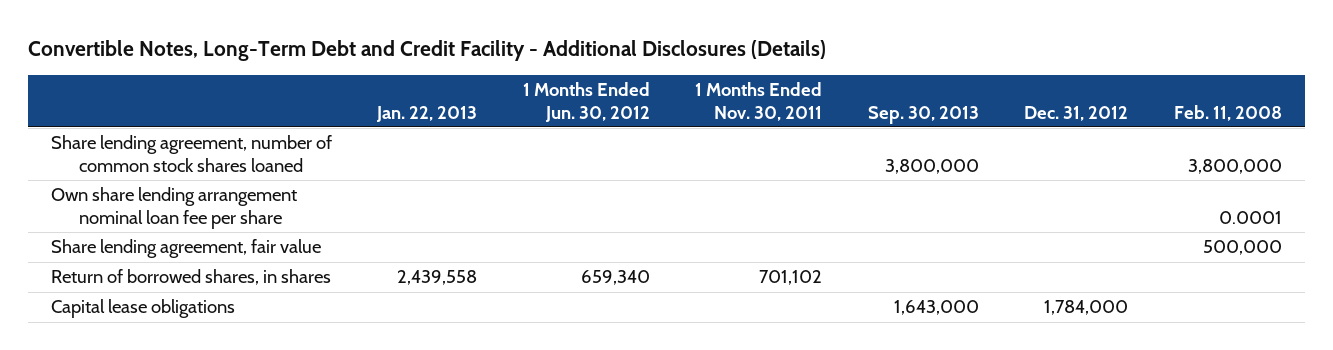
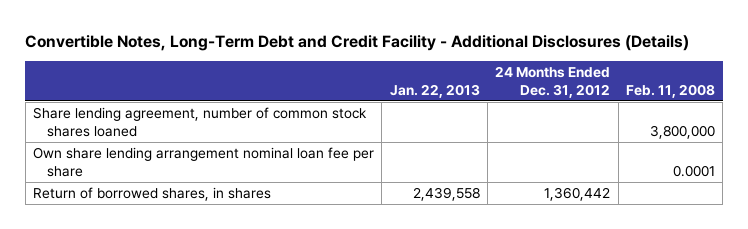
[522,81,650,122] 1 Months Ended Jun. 30, 2012 -> none
[695,81,823,121] 1 Months Ended Nov. 30, 2011 -> none
[867,105,979,124] Sep. 30, 2013 -> none
[1024,105,1129,121] Dec. 31, 2012 -> none
none -> [495,65,611,98] 24 Months Ended Dec. 31, 2012
[50,239,321,259] Share lending agreement, fair value -> none
[50,299,235,319] Capital lease obligations -> none

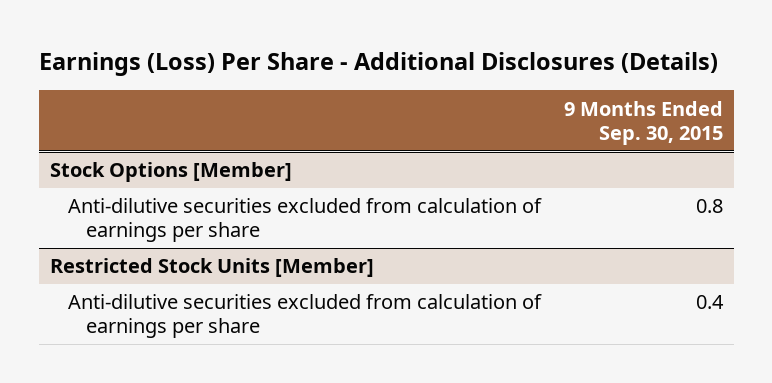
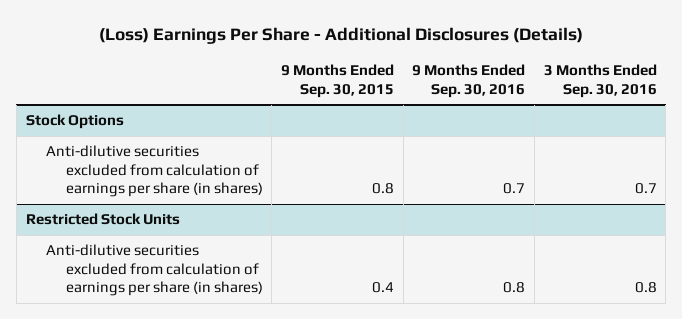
[38,52,718,77] Earnings (Loss) Per Share - Additional Disclosures (Details) -> [99,26,584,44] (Loss) Earnings Per Share - Additional Disclosures (Details)
none -> [412,64,526,98] 9 Months Ended Sep. 30, 2016
none -> [543,64,657,98] 3 Months Ended Sep. 30, 2016
[49,162,292,183] Stock Options [Member] -> [25,114,124,130] Stock Options
[68,198,543,243] Anti-dilutive securities excluded from calculation of earnings per share -> [45,145,263,198] Anti-dilutive securities excluded from calculation of earnings per share (in shares)
[49,258,374,278] Restricted Stock Units [Member] -> [25,213,180,226] Restricted Stock Units
[68,294,543,339] Anti-dilutive securities excluded from calculation of earnings per share -> [45,244,263,297] Anti-dilutive securities excluded from calculation of earnings per share (in shares)

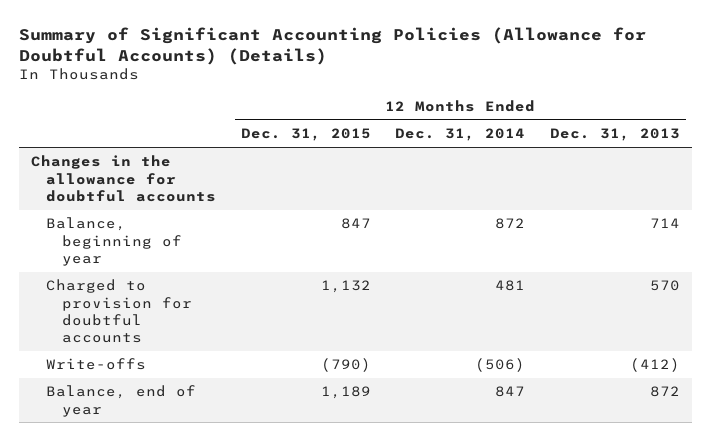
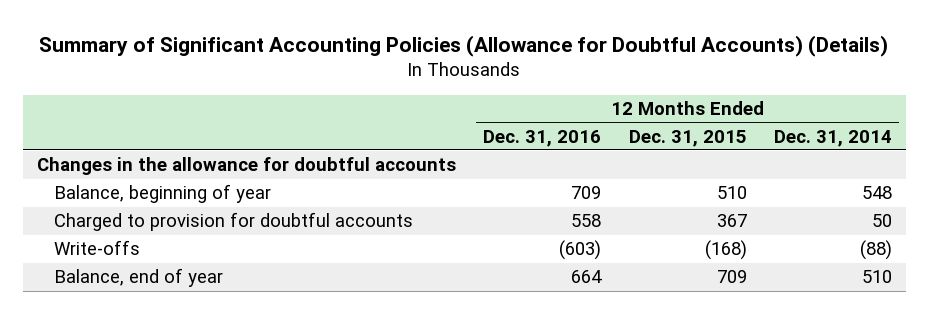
[550,128,681,142] Dec. 31, 2013 -> none
none -> [483,129,602,147] Dec. 31, 2016
[340,218,371,230] 847 -> [716,186,747,200] 510
[495,218,526,230] 872 -> [862,186,893,200] 548
[320,280,371,294] 1,132 -> [716,214,747,228] 367
[495,280,526,292] 481 -> [872,214,893,228] 50
[320,358,371,373] (790) -> [704,240,747,261] (168)
[475,358,526,373] (506) -> [860,240,893,261] (88)
[320,386,371,400] 1,189 -> [716,270,747,284] 709
[495,386,526,398] 847 -> [862,270,893,284] 510

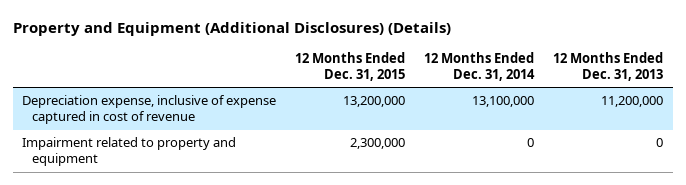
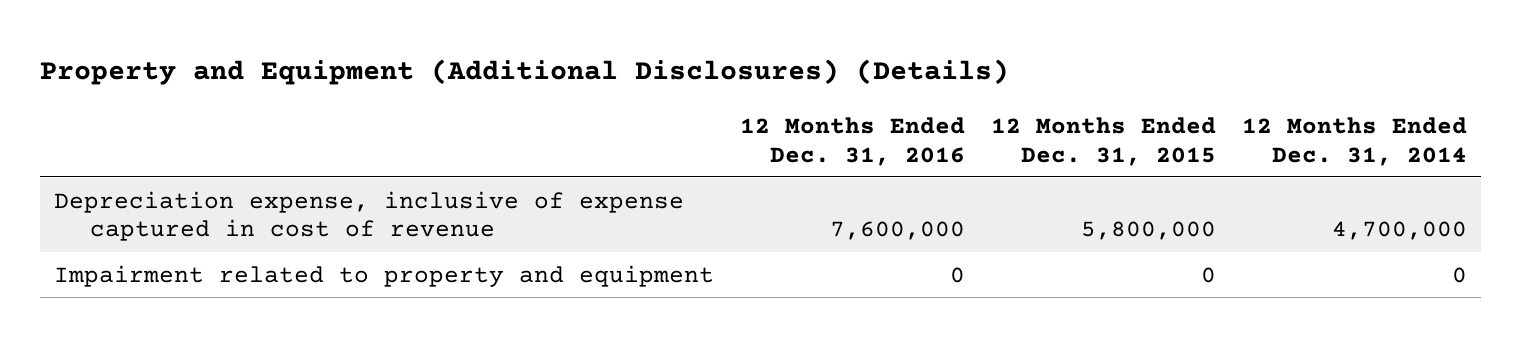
[553,52,664,82] 12 Months Ended Dec. 31, 2013 -> none
none -> [739,116,965,166] 12 Months Ended Dec. 31, 2016
[343,96,406,108] 13,200,000 -> [1081,221,1217,241] 5,800,000
[472,96,535,108] 13,100,000 -> [1332,221,1468,241] 4,700,000
[350,138,406,150] 2,300,000 -> [1201,266,1217,283] 0

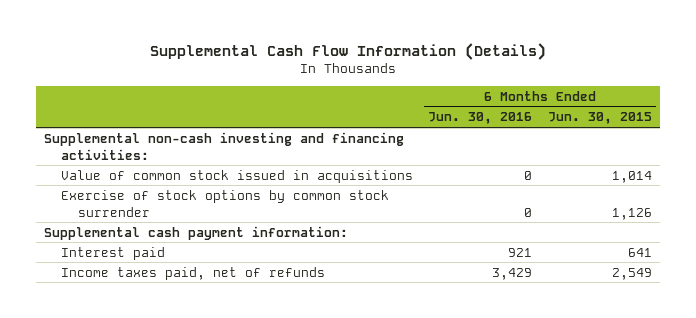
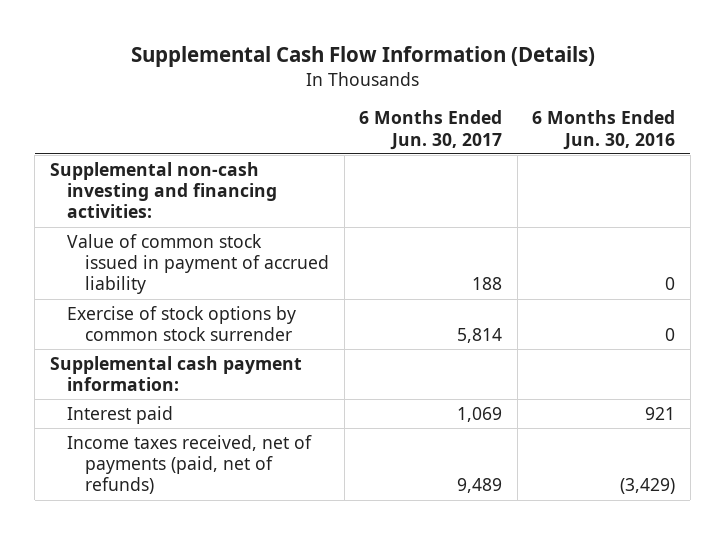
[548,112,653,125] Jun. 30, 2015 -> none
none -> [359,110,503,150] 6 Months Ended Jun. 30, 2017
[60,169,413,183] Value of common stock issued in acquisitions -> [67,233,330,295] Value of common stock issued in payment of accrued liability
[60,266,325,280] Income taxes paid, net of refunds -> [67,434,313,495] Income taxes received, net of payments (paid, net of refunds)
[492,267,533,280] 3,429 -> [620,478,676,495] (3,429)

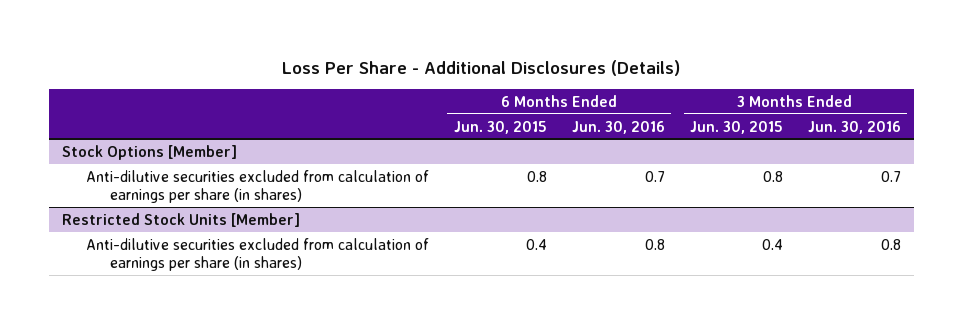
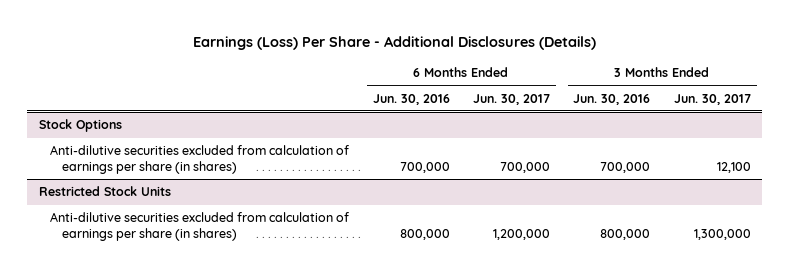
[282,59,681,76] Loss Per Share - Additional Disclosures (Details) -> [192,36,596,51] Earnings (Loss) Per Share - Additional Disclosures (Details)
[453,120,547,134] Jun. 30, 2015 -> none
[689,120,783,134] Jun. 30, 2015 -> none
none -> [473,93,551,105] Jun. 30, 2017
none -> [673,93,751,105] Jun. 30, 2017
[61,144,237,160] Stock Options [Member] -> [38,119,122,133] Stock Options
[644,170,665,182] 0.7 -> [399,162,450,174] 700,000
[880,170,901,182] 0.7 -> [600,162,651,174] 700,000
[61,212,300,227] Restricted Stock Units [Member] -> [38,186,171,197] Restricted Stock Units
[644,238,665,250] 0.8 -> [399,229,450,241] 800,000
[880,238,901,250] 0.8 -> [600,229,651,241] 800,000

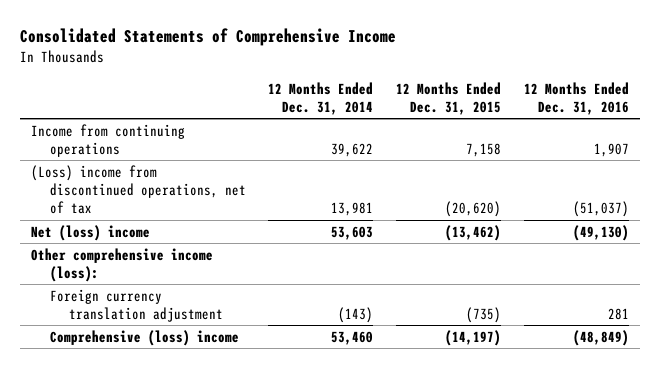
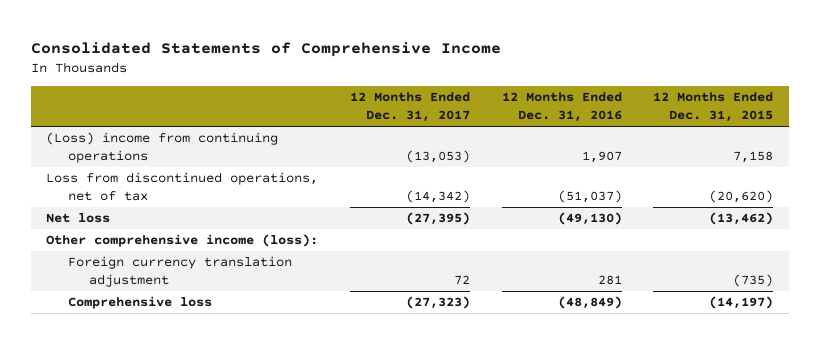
[268,81,374,115] 12 Months Ended Dec. 31, 2014 -> none
none -> [349,92,470,123] 12 Months Ended Dec. 31, 2017
[30,123,185,157] Income from continuing operations -> [46,132,279,164] (Loss) income from continuing operations
[30,164,246,215] (Loss) income from discontinued operations, net of tax -> [46,172,319,202] Loss from discontinued operations, net of tax
[30,224,150,241] Net (loss) income -> [46,213,111,224] Net loss
[49,329,239,346] Comprehensive (loss) income -> [67,296,212,310] Comprehensive loss

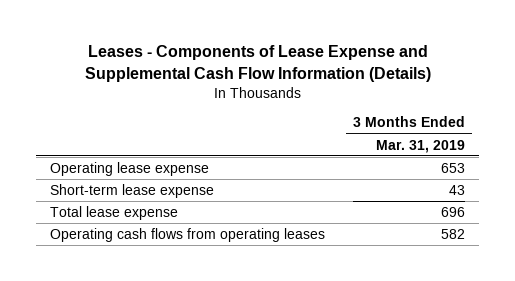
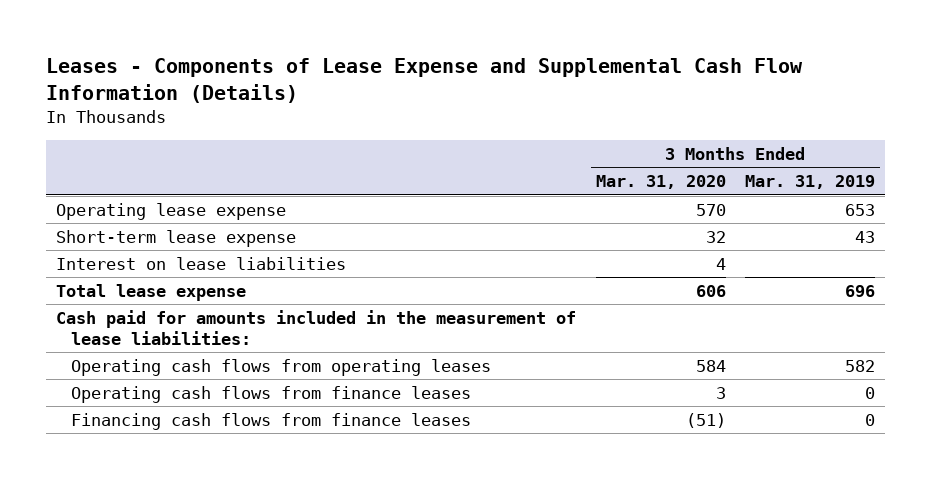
none -> [595,175,726,190] Mar. 31, 2020
none -> [56,256,347,270] Interest on lease liabilities
none -> [56,309,577,345] Cash paid for amounts included in the measurement of lease liabilities:
none -> [70,385,471,403] Operating cash flows from finance leases
none -> [70,412,471,430] Financing cash flows from finance leases

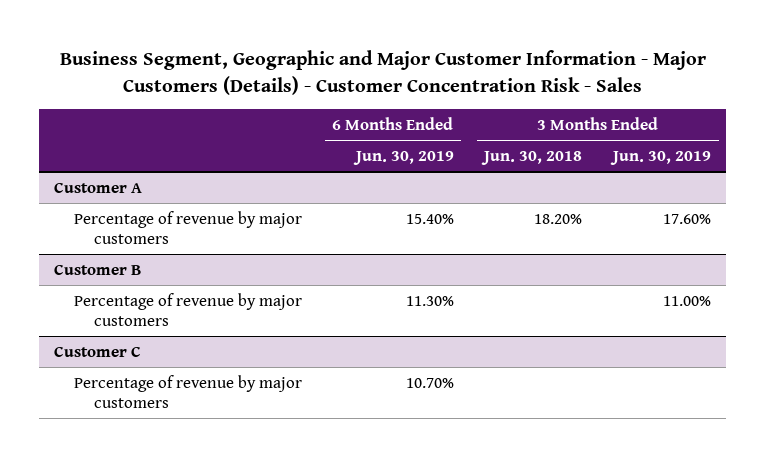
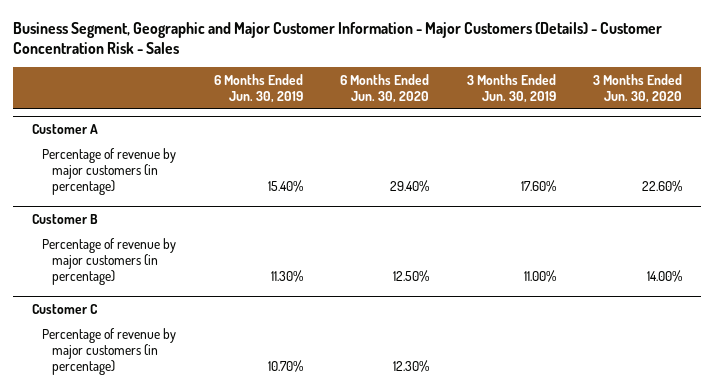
[481,150,583,165] Jun. 30, 2018 -> none
none -> [340,73,430,103] 6 Months Ended Jun. 30, 2020
none -> [593,73,683,103] 3 Months Ended Jun. 30, 2020
[73,210,302,245] Percentage of revenue by major customers -> [41,148,176,195] Percentage of revenue by major customers (in percentage)
[73,292,302,327] Percentage of revenue by major customers -> [41,238,176,285] Percentage of revenue by major customers (in percentage)
[73,374,302,409] Percentage of revenue by major customers -> [41,328,176,375] Percentage of revenue by major customers (in percentage)

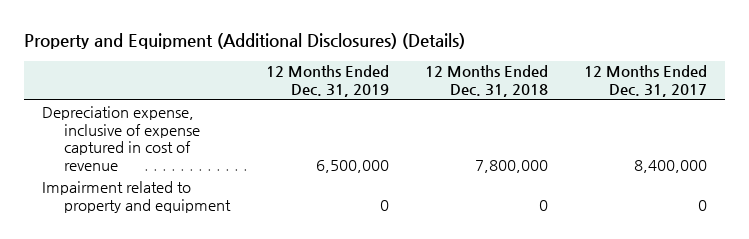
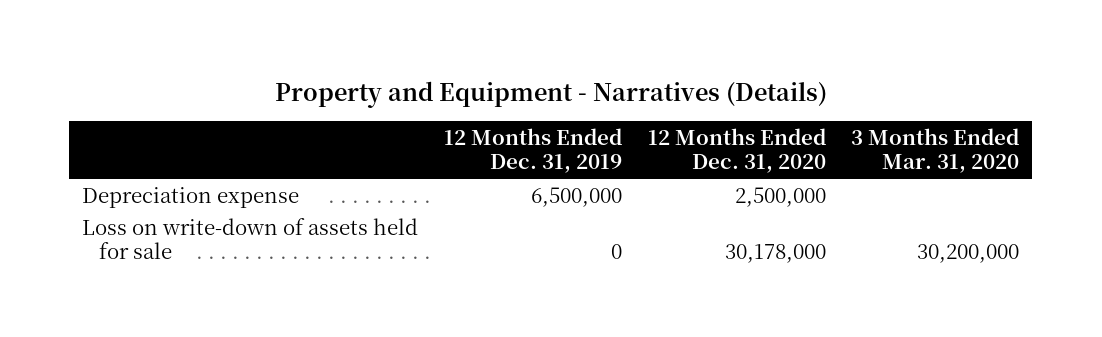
[23,33,465,50] Property and Equipment (Additional Disclosures) (Details) -> [274,80,827,108] Property and Equipment - Narratives (Details)
[425,65,549,98] 12 Months Ended Dec. 31, 2018 -> none
[583,65,707,98] 12 Months Ended Dec. 31, 2017 -> none
none -> [647,127,826,174] 12 Months Ended Dec. 31, 2020
none -> [851,127,1020,174] 3 Months Ended Mar. 31, 2020
[41,105,201,172] Depreciation expense, inclusive of expense captured in cost of revenue -> [82,186,300,208] Depreciation expense
[41,180,232,213] Impairment related to property and equipment -> [82,217,419,260] Loss on write-down of assets held for sale

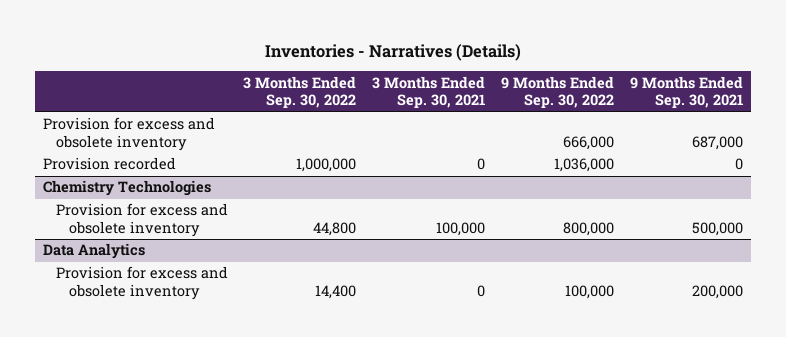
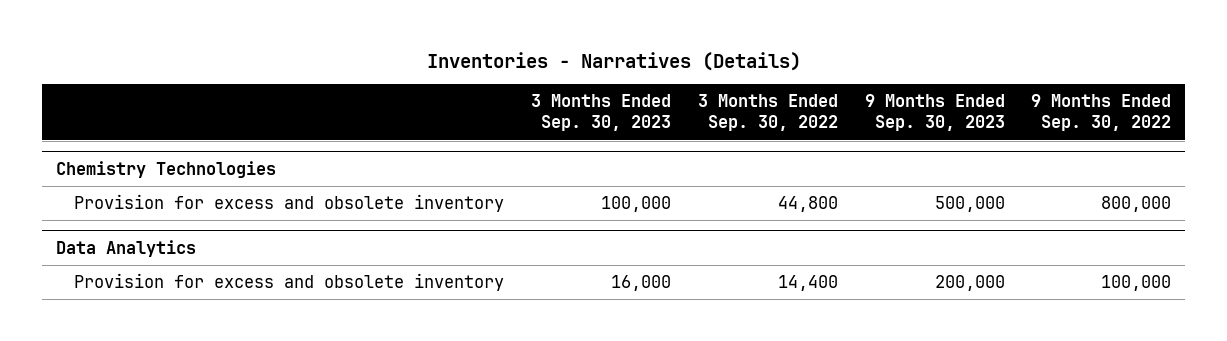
[372,75,486,109] 3 Months Ended Sep. 30, 2021 -> none
[629,75,743,109] 9 Months Ended Sep. 30, 2021 -> none
none -> [530,94,671,132] 3 Months Ended Sep. 30, 2023
none -> [864,94,1005,132] 9 Months Ended Sep. 30, 2023
[42,117,215,152] Provision for excess and obsolete inventory -> none
[42,157,176,171] Provision recorded -> none

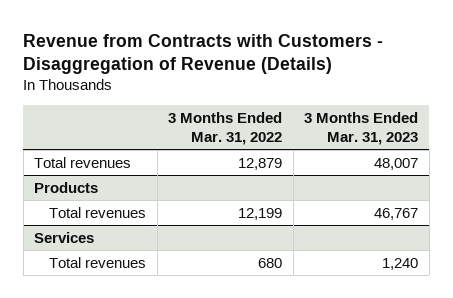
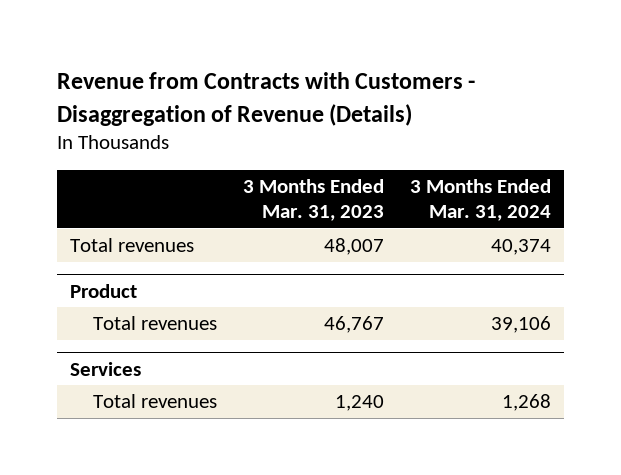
[168,111,283,146] 3 Months Ended Mar. 31, 2022 -> none
none -> [409,179,551,222] 3 Months Ended Mar. 31, 2024
[34,181,99,193] Products -> [70,283,138,298] Product

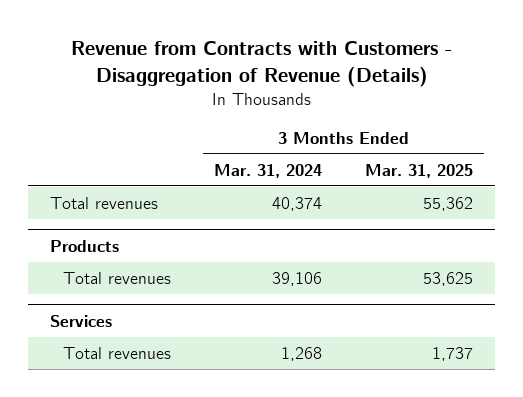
[243,179,385,222] 3 Months Ended Mar. 31, 2023 -> none
none -> [365,163,474,178] Mar. 31, 2025
[70,283,138,298] Product -> [49,239,119,252] Products

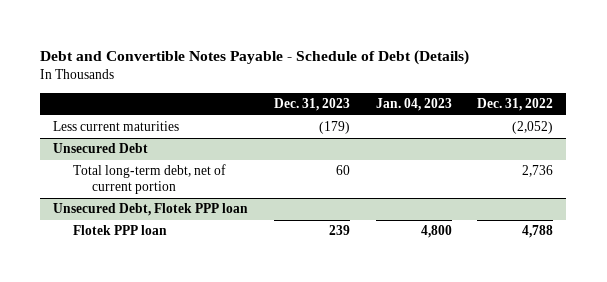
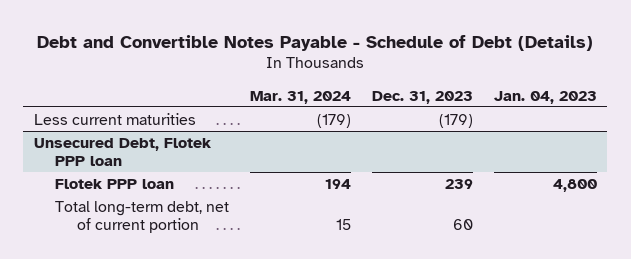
[477,97,554,111] Dec. 31, 2022 -> none
none -> [250,90,352,104] Mar. 31, 2024
[53,143,149,154] Unsecured Debt -> none
[72,164,226,195] Total long-term debt, net of current portion -> none
none -> [55,200,230,233] Total long-term debt, net of current portion

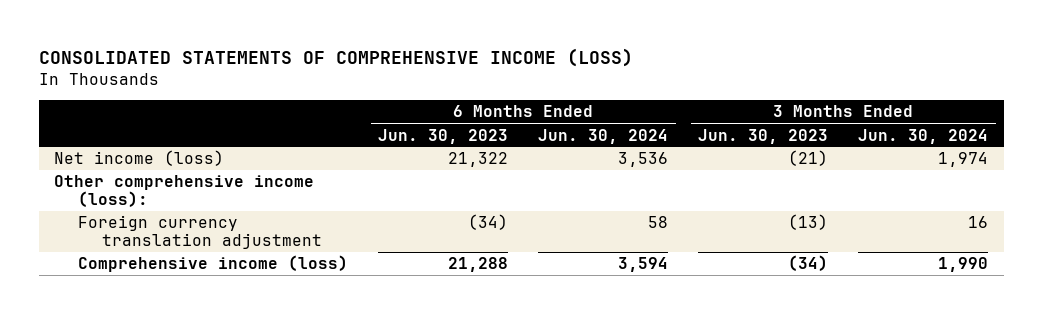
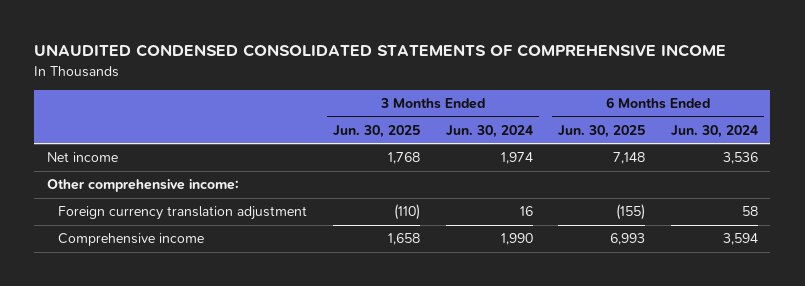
[39,47,634,67] CONSOLIDATED STATEMENTS OF COMPREHENSIVE INCOME (LOSS) -> [34,44,727,58] UNAUDITED CONDENSED CONSOLIDATED STATEMENTS OF COMPREHENSIVE INCOME
[378,128,509,144] Jun. 30, 2023 -> none
[698,128,829,144] Jun. 30, 2023 -> none
none -> [333,124,421,138] Jun. 30, 2025
none -> [558,124,646,138] Jun. 30, 2025
[54,150,225,167] Net income (loss) -> [47,152,119,163] Net income
[54,175,315,208] Other comprehensive income (loss): -> [47,179,240,193] Other comprehensive income:
[78,255,349,273] Comprehensive income (loss) -> [58,233,205,247] Comprehensive income

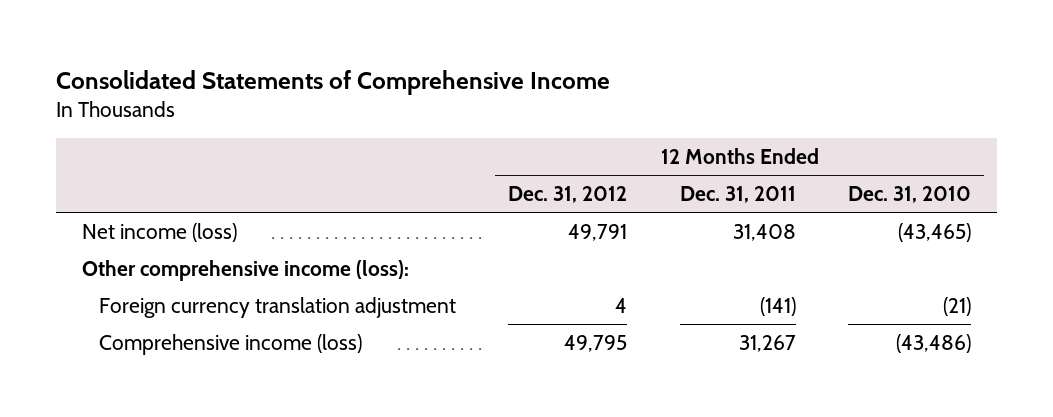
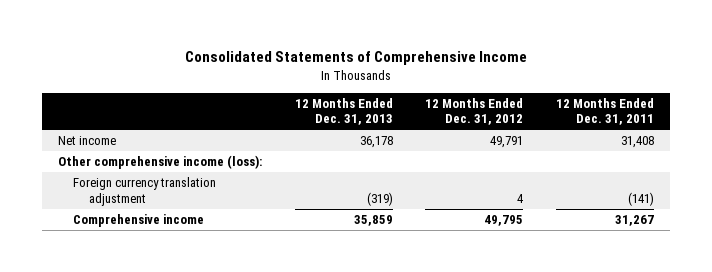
[848,186,972,204] Dec. 31, 2010 -> none
none -> [294,97,393,126] 12 Months Ended Dec. 31, 2013
[81,222,237,242] Net income (loss) -> [58,136,117,146] Net income
[99,333,363,355] Comprehensive income (loss) -> [73,214,205,228] Comprehensive income

